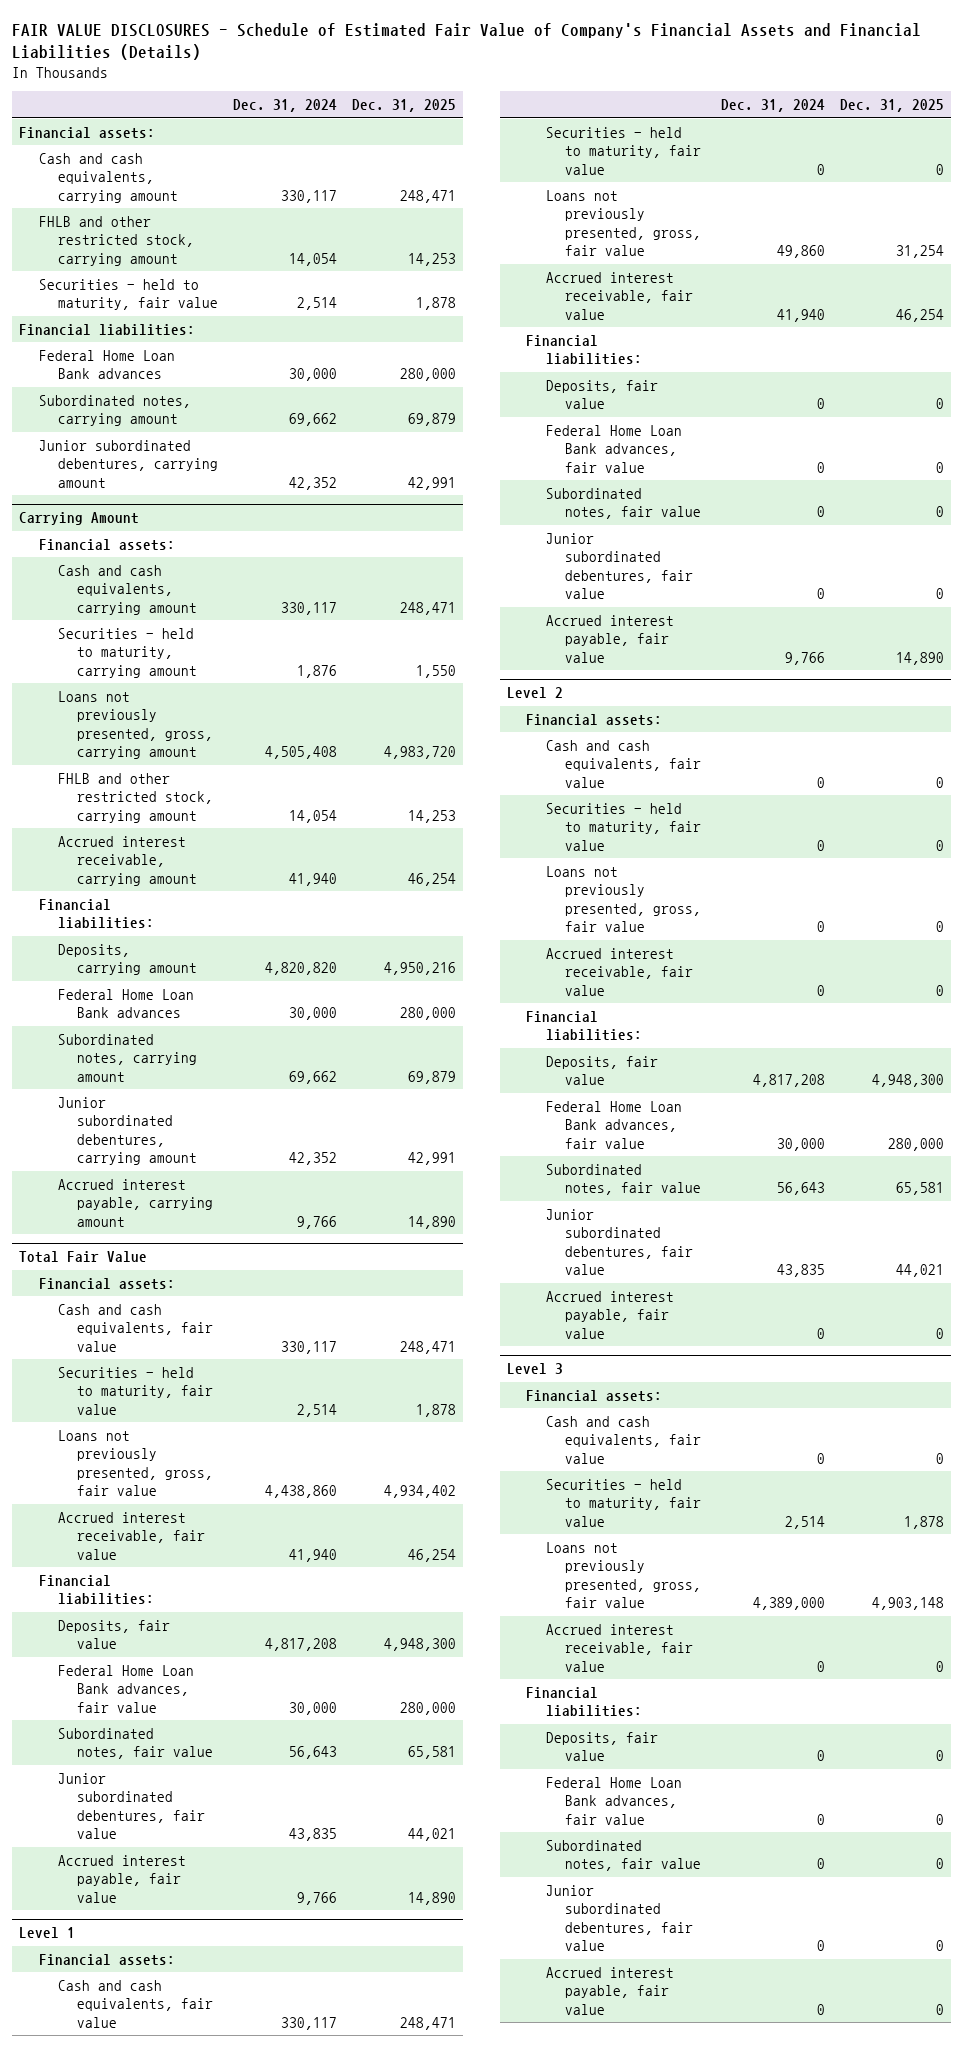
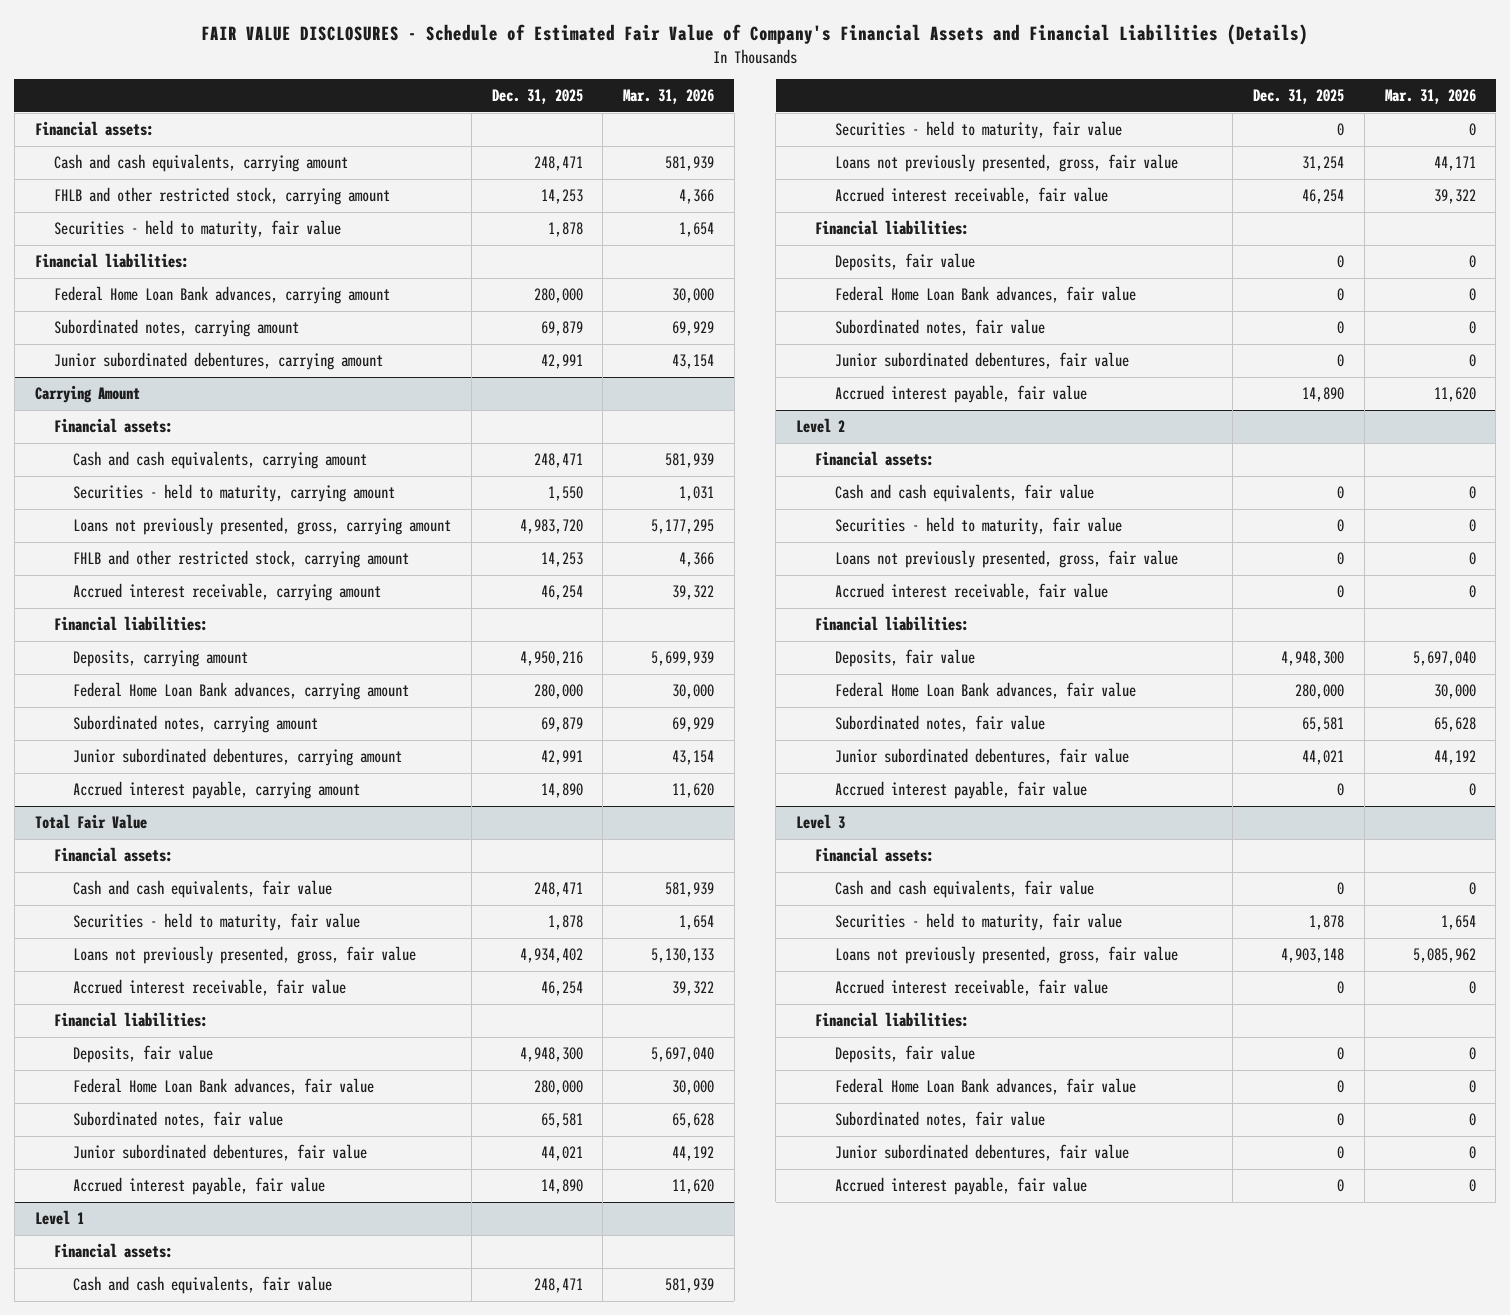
[233,99,338,113] Dec. 31, 2024 -> none
none -> [623,89,715,105] Mar. 31, 2026
[38,349,175,380] Federal Home Loan Bank advances -> [53,286,390,305] Federal Home Loan Bank advances, carrying amount
[58,988,195,1019] Federal Home Loan Bank advances -> [73,682,410,701] Federal Home Loan Bank advances, carrying amount

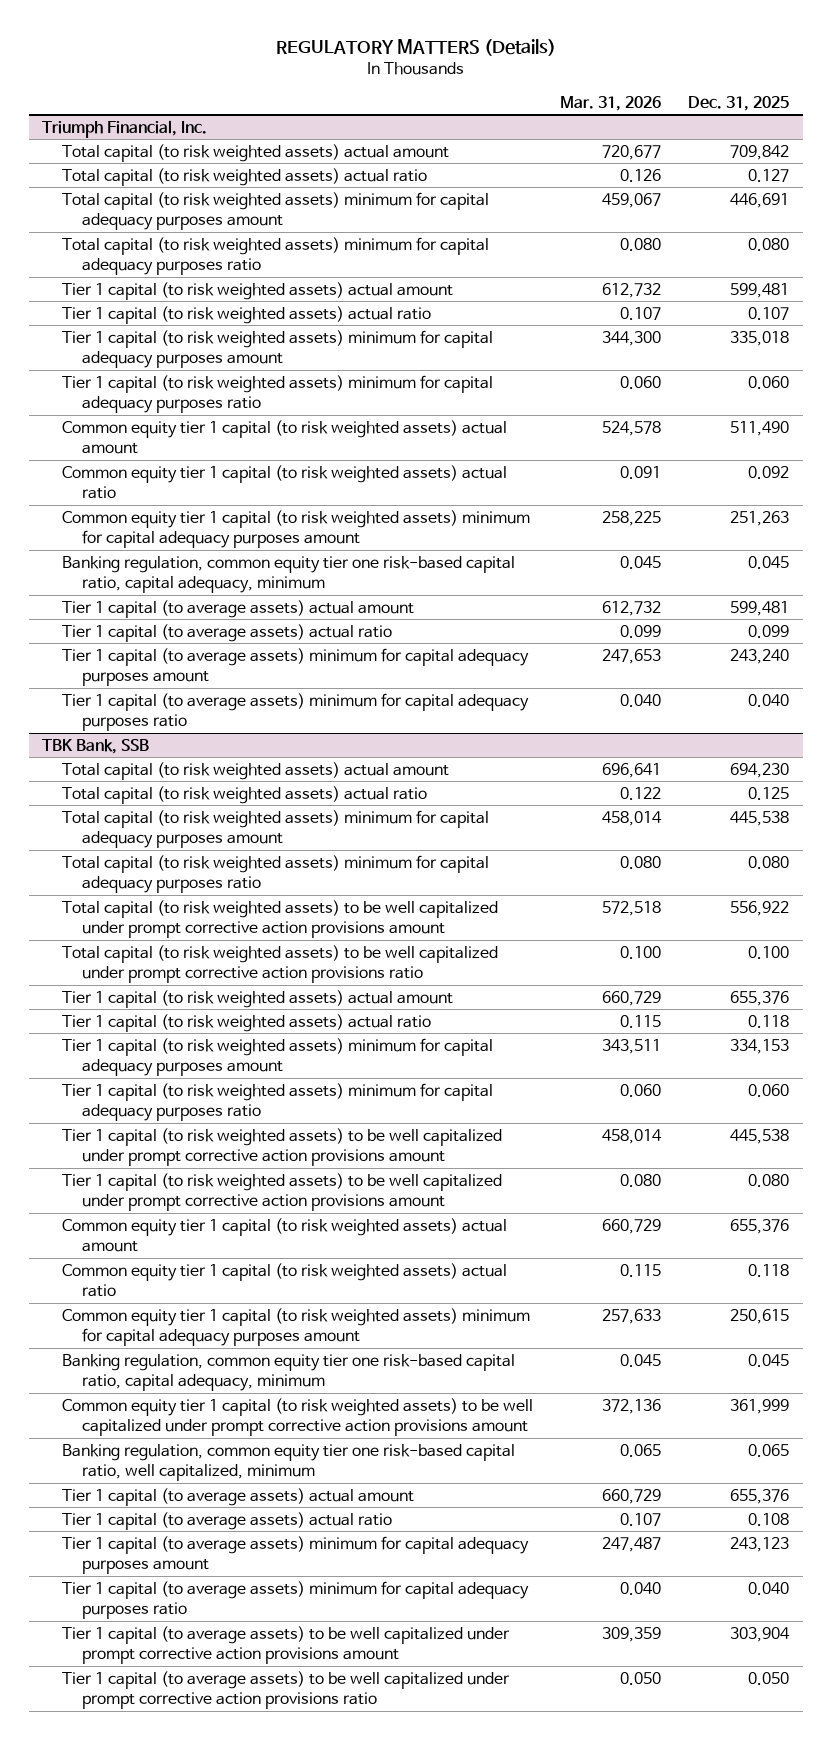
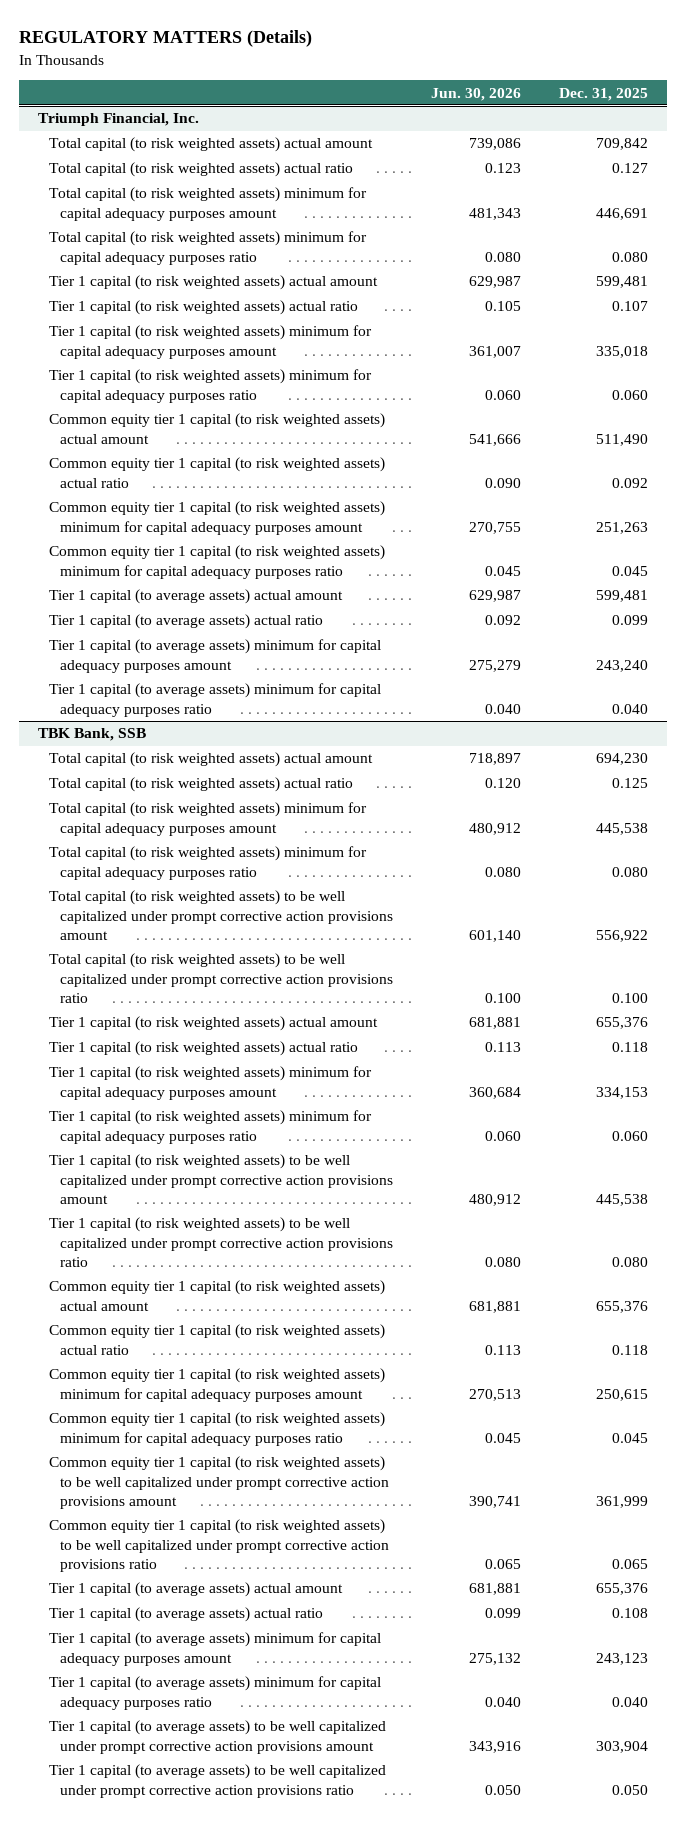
[560,95,662,111] Mar. 31, 2026 -> none
none -> [431,87,522,101] Jun. 30, 2026
[62,555,516,594] Banking regulation, common equity tier one risk-based capital ratio, capital adequacy, minimum -> [49,545,386,579] Common equity tier 1 capital (to risk weighted assets) minimum for capital adequacy purposes ratio
[62,1172,503,1212] Tier 1 capital (to risk weighted assets) to be well capitalized under prompt corrective action provisions amount -> [49,1217,394,1267] Tier 1 capital (to risk weighted assets) to be well capitalized under prompt corrective action provisions ratio
[62,1353,516,1392] Banking regulation, common equity tier one risk-based capital ratio, capital adequacy, minimum -> [49,1412,386,1446] Common equity tier 1 capital (to risk weighted assets) minimum for capital adequacy purposes ratio
[62,1443,516,1482] Banking regulation, common equity tier one risk-based capital ratio, well capitalized, minimum -> [49,1519,390,1572] Common equity tier 1 capital (to risk weighted assets) to be well capitalized under prompt corrective action provisions ratio

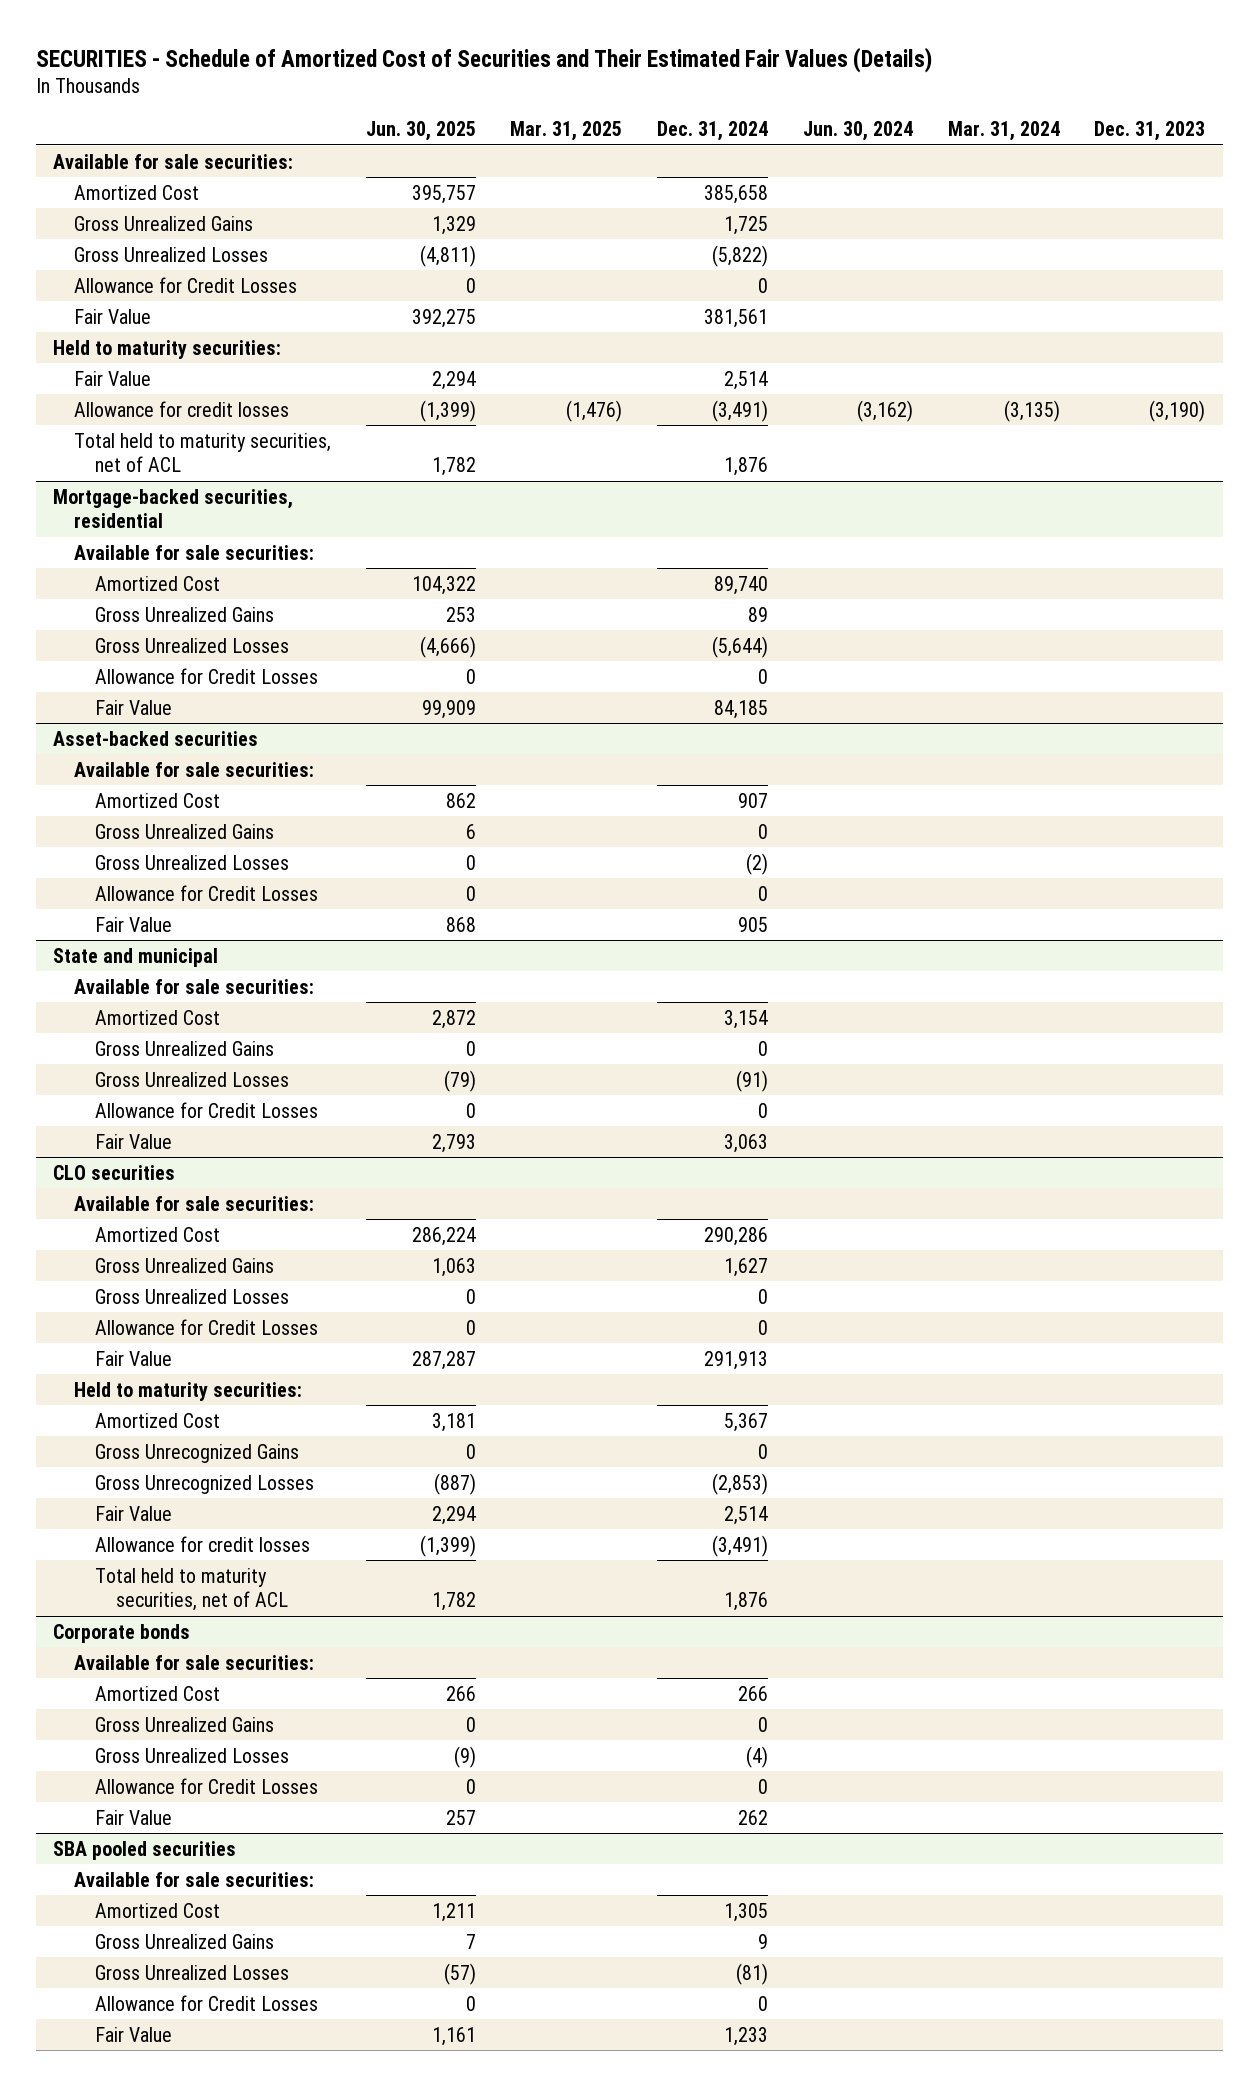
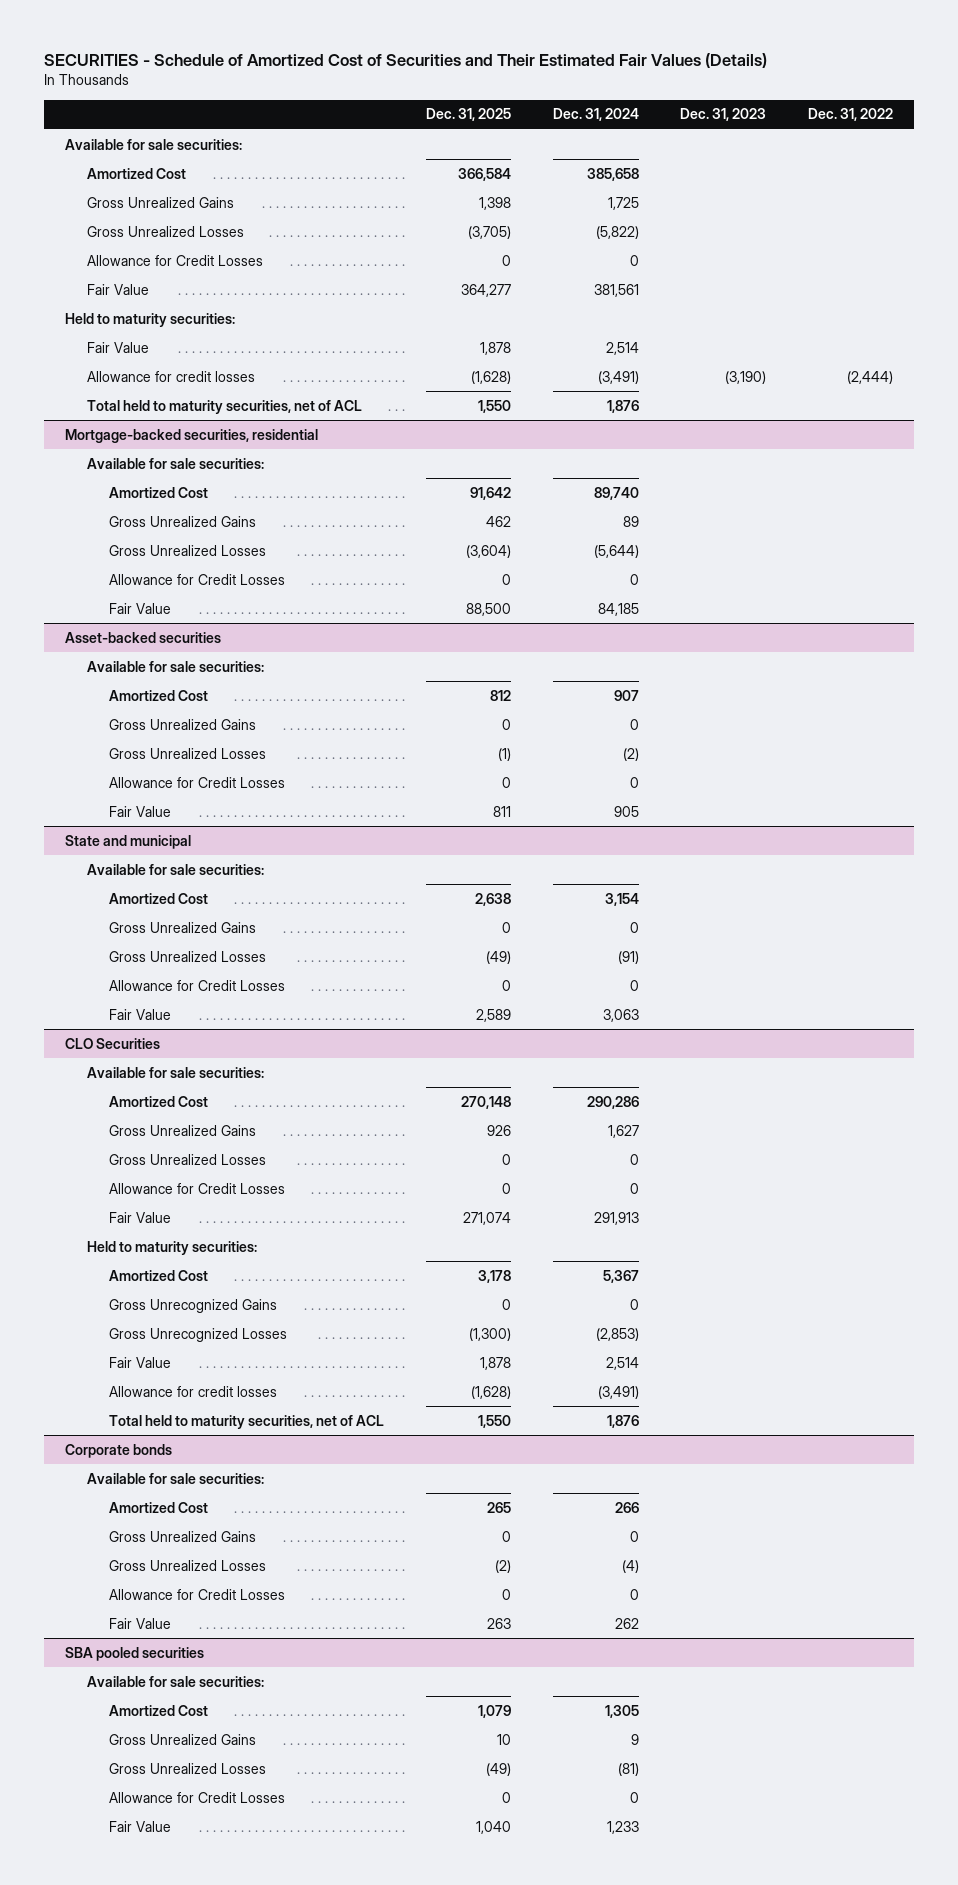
[365,121,476,142] Jun. 30, 2025 -> none
[510,121,623,142] Mar. 31, 2025 -> none
[802,121,913,142] Jun. 30, 2024 -> none
[947,121,1060,142] Mar. 31, 2024 -> none
none -> [425,108,511,122] Dec. 31, 2025
none -> [807,108,893,122] Dec. 31, 2022
[52,1164,175,1180] CLO securities -> [64,1037,160,1049] CLO Securities

